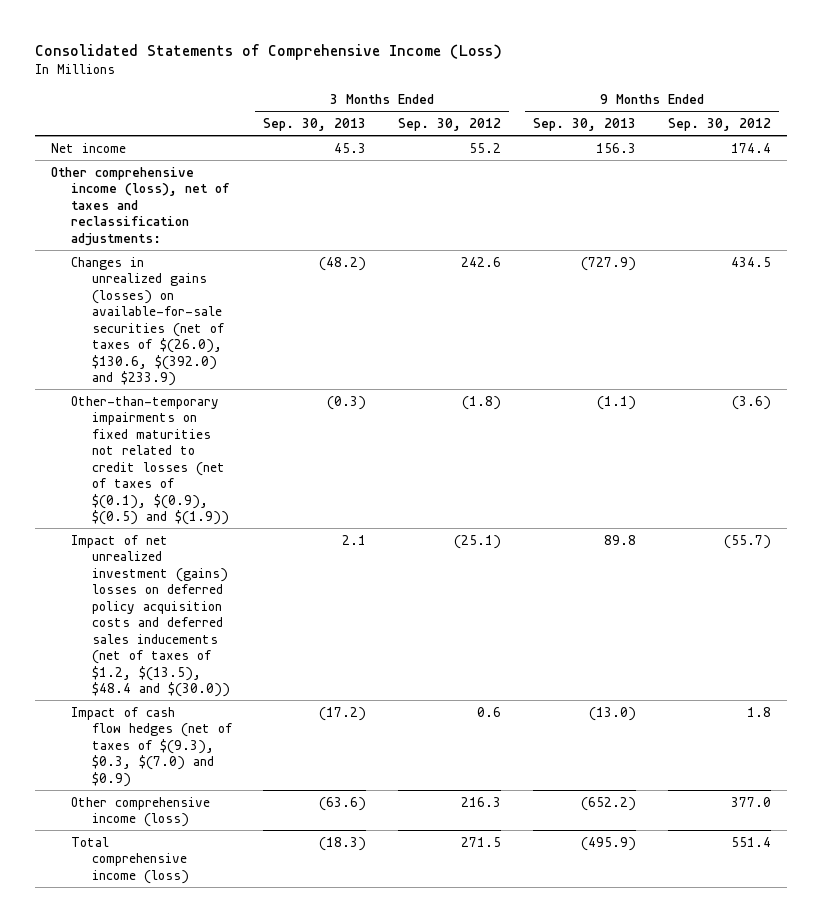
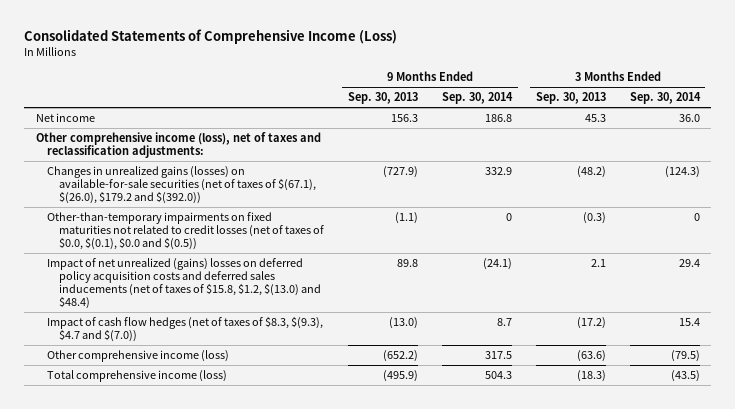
[398,118,502,132] Sep. 30, 2012 -> none
[667,118,771,132] Sep. 30, 2012 -> none
none -> [441,92,513,105] Sep. 30, 2014
none -> [629,92,701,105] Sep. 30, 2014
[71,256,224,387] Changes in unrealized gains (losses) on available-for-sale securities (net of taxes of $(26.0), $130.6, $(392.0) and $233.9) -> [47,166,316,205] Changes in unrealized gains (losses) on available-for-sale securities (net of taxes of $(67.1), $(26.0), $179.2 and $(392.0))
[71,395,229,526] Other-than-temporary impairments on fixed maturities not related to credit losses (net of taxes of $(0.1), $(0.9), $(0.5) and $(1.9)) -> [47,212,324,251] Other-than-temporary impairments on fixed maturities not related to credit losses (net of taxes of $0.0, $(0.1), $0.0 and $(0.5))
[71,534,230,698] Impact of net unrealized investment (gains) losses on deferred policy acquisition costs and deferred sales inducements (net of taxes of $1.2, $(13.5), $48.4 and $(30.0)) -> [47,258,321,310] Impact of net unrealized (gains) losses on deferred policy acquisition costs and deferred sales inducements (net of taxes of $15.8, $1.2, $(13.0) and $48.4)
[71,706,232,787] Impact of cash flow hedges (net of taxes of $(9.3), $0.3, $(7.0) and $0.9) -> [47,316,324,343] Impact of cash flow hedges (net of taxes of $8.3, $(9.3), $4.7 and $(7.0))

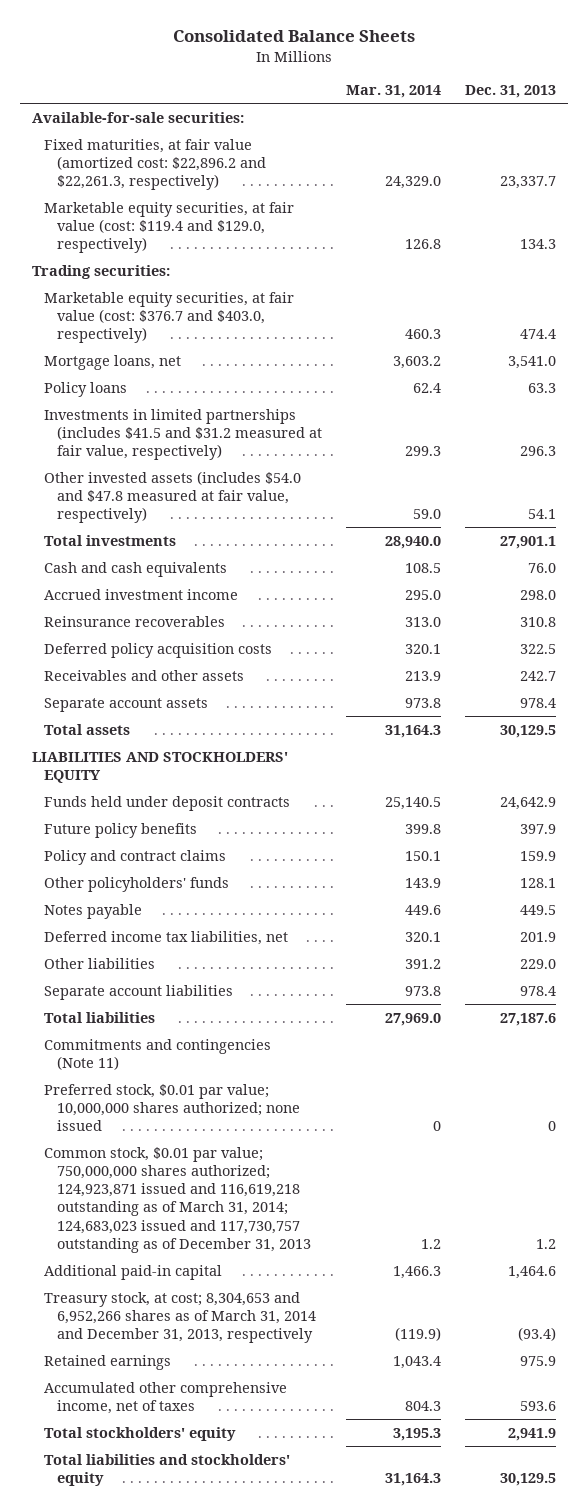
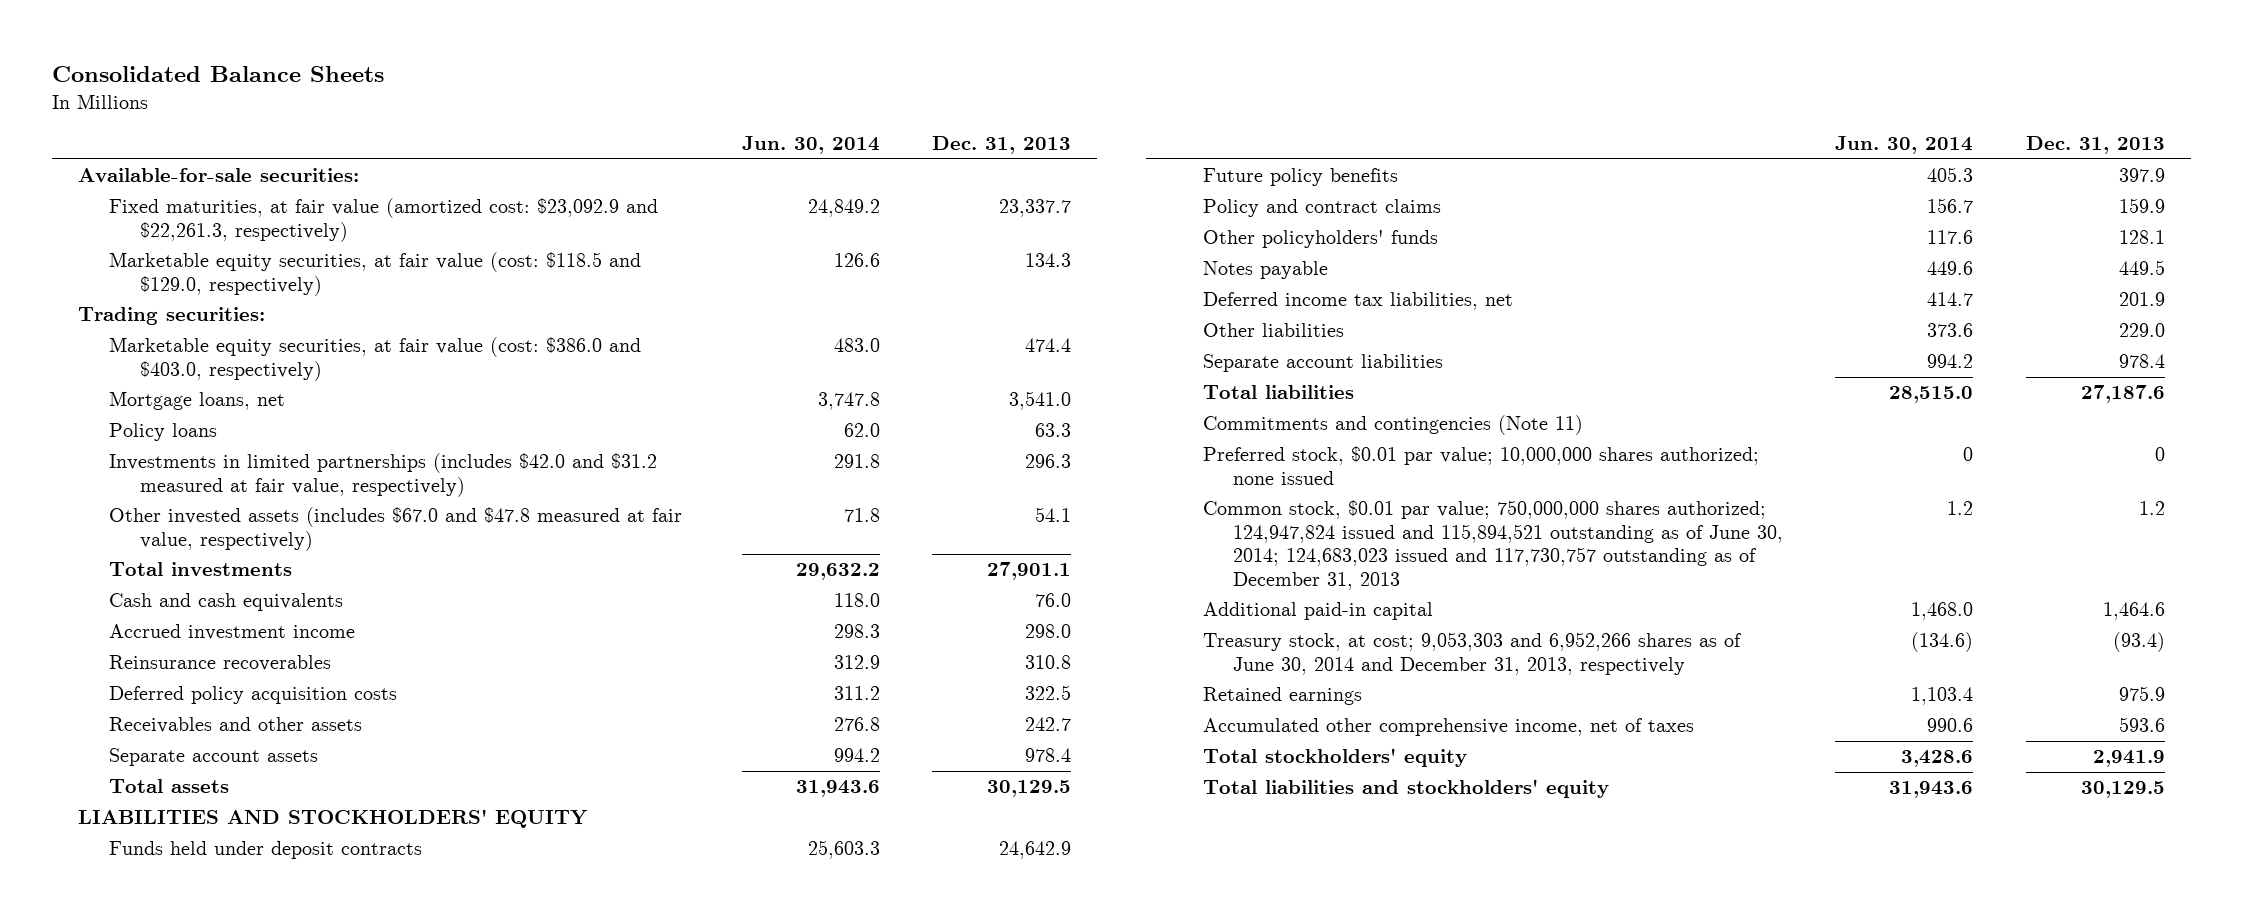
[345,85,441,99] Mar. 31, 2014 -> none
none -> [741,136,880,155] Jun. 30, 2014
[44,138,266,191] Fixed maturities, at fair value (amortized cost: $22,896.2 and $22,261.3, respectively) -> [108,198,658,242] Fixed maturities, at fair value (amortized cost: $23,092.9 and $22,261.3, respectively)
[44,201,295,254] Marketable equity securities, at fair value (cost: $119.4 and $129.0, respectively) -> [108,252,641,296] Marketable equity securities, at fair value (cost: $118.5 and $129.0, respectively)
[44,291,295,344] Marketable equity securities, at fair value (cost: $376.7 and $403.0, respectively) -> [108,337,641,381] Marketable equity securities, at fair value (cost: $386.0 and $403.0, respectively)
[44,408,322,461] Investments in limited partnerships (includes $41.5 and $31.2 measured at fair value, respectively) -> [108,453,657,497] Investments in limited partnerships (includes $42.0 and $31.2 measured at fair value, respectively)
[44,470,302,524] Other invested assets (includes $54.0 and $47.8 measured at fair value, respectively) -> [108,507,682,551] Other invested assets (includes $67.0 and $47.8 measured at fair value, respectively)
[44,1146,311,1253] Common stock, $0.01 par value; 750,000,000 shares authorized; 124,923,871 issued and 116,619,218 outstanding as of March 31, 2014; 124,683,023 issued and 117,730,757 outstanding as of December 31, 2013 -> [1202,500,1784,590] Common stock, $0.01 par value; 750,000,000 shares authorized; 124,947,824 issued and 115,894,521 outstanding as of June 30, 2014; 124,683,023 issued and 117,730,757 outstanding as of December 31, 2013
[44,1291,316,1344] Treasury stock, at cost; 8,304,653 and 6,952,266 shares as of March 31, 2014 and December 31, 2013, respectively -> [1202,632,1742,675] Treasury stock, at cost; 9,053,303 and 6,952,266 shares as of June 30, 2014 and December 31, 2013, respectively

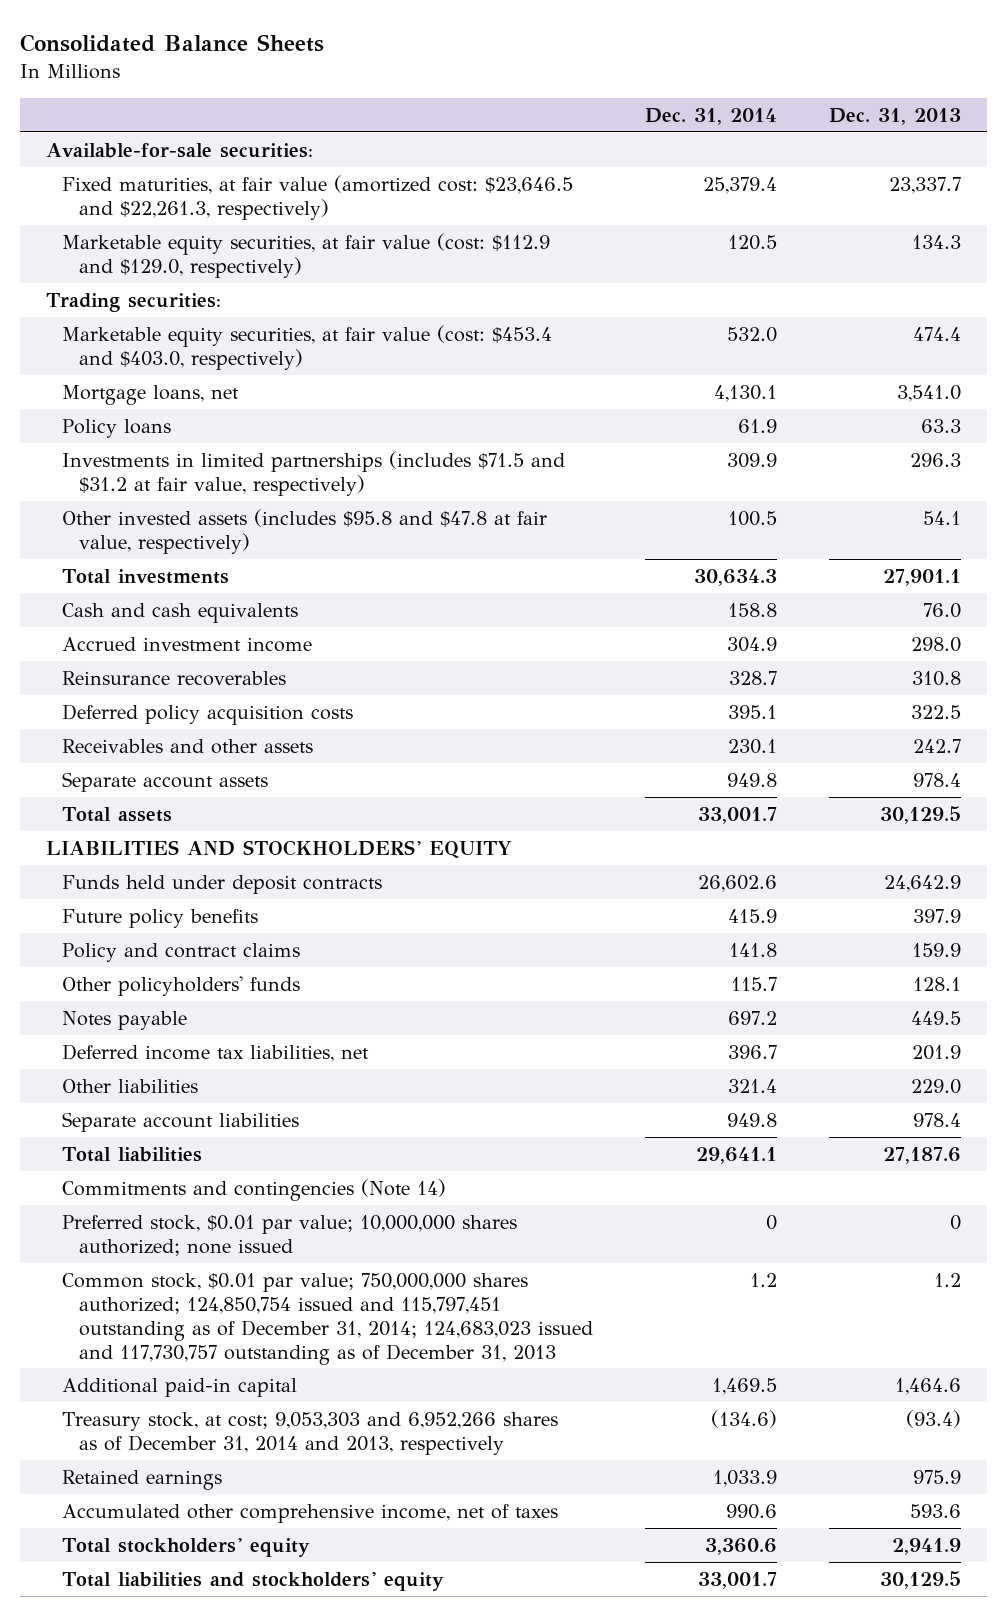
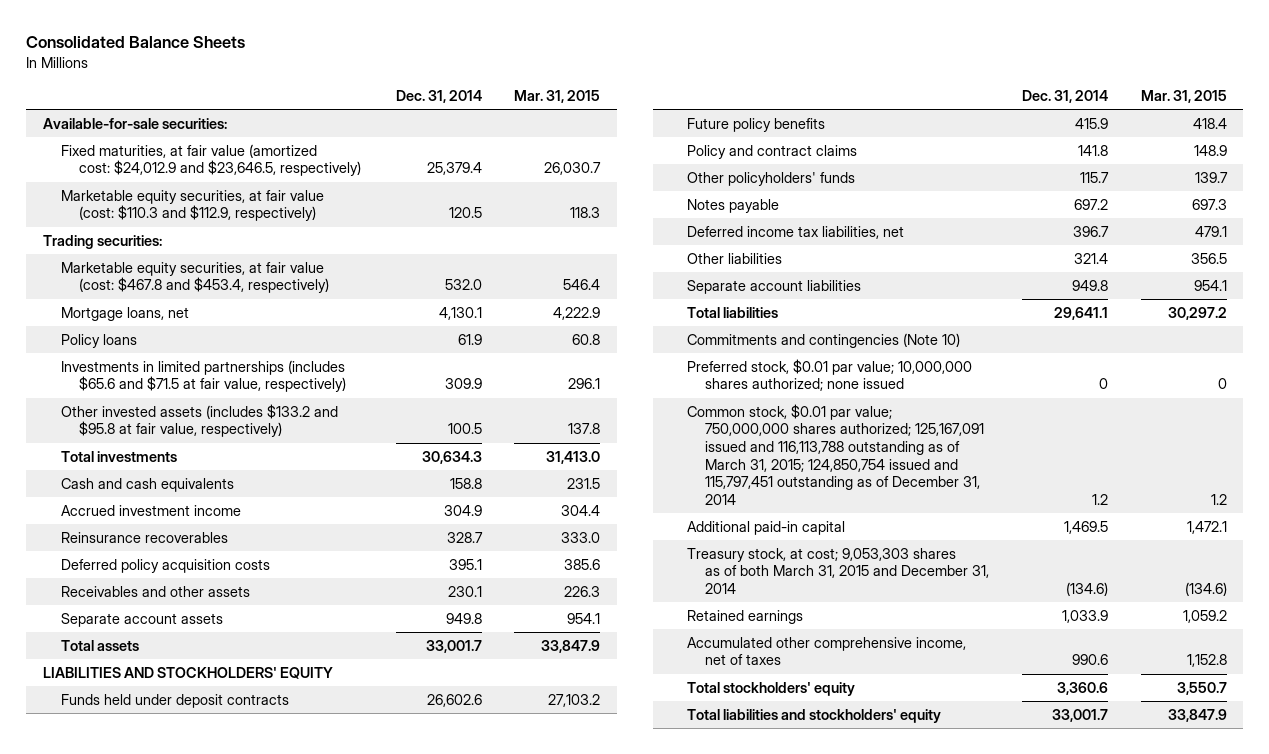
[829,108,962,126] Dec. 31, 2013 -> none
none -> [514,89,601,103] Mar. 31, 2015
[62,174,574,220] Fixed maturities, at fair value (amortized cost: $23,646.5 and $22,261.3, respectively) -> [60,143,362,177] Fixed maturities, at fair value (amortized cost: $24,012.9 and $23,646.5, respectively)
[62,232,551,278] Marketable equity securities, at fair value (cost: $112.9 and $129.0, respectively) -> [60,189,324,222] Marketable equity securities, at fair value (cost: $110.3 and $112.9, respectively)
[62,324,553,370] Marketable equity securities, at fair value (cost: $453.4 and $403.0, respectively) -> [60,261,330,294] Marketable equity securities, at fair value (cost: $467.8 and $453.4, respectively)
[62,450,566,496] Investments in limited partnerships (includes $71.5 and $31.2 at fair value, respectively) -> [60,359,347,393] Investments in limited partnerships (includes $65.6 and $71.5 at fair value, respectively)
[62,508,548,554] Other invested assets (includes $95.8 and $47.8 at fair value, respectively) -> [60,403,338,438] Other invested assets (includes $133.2 and $95.8 at fair value, respectively)
[62,1178,447,1201] Commitments and contingencies (Note 14) -> [687,332,961,348] Commitments and contingencies (Note 10)
[62,1272,593,1365] Common stock, $0.01 par value; 750,000,000 shares authorized; 124,850,754 issued and 115,797,451 outstanding as of December 31, 2014; 124,683,023 issued and 117,730,757 outstanding as of December 31, 2013 -> [687,403,985,505] Common stock, $0.01 par value; 750,000,000 shares authorized; 125,167,091 issued and 116,113,788 outstanding as of March 31, 2015; 124,850,754 issued and 115,797,451 outstanding as of December 31, 2014
[62,1411,559,1455] Treasury stock, at cost; 9,053,303 and 6,952,266 shares as of December 31, 2014 and 2013, respectively -> [687,547,990,595] Treasury stock, at cost; 9,053,303 shares as of both March 31, 2015 and December 31, 2014

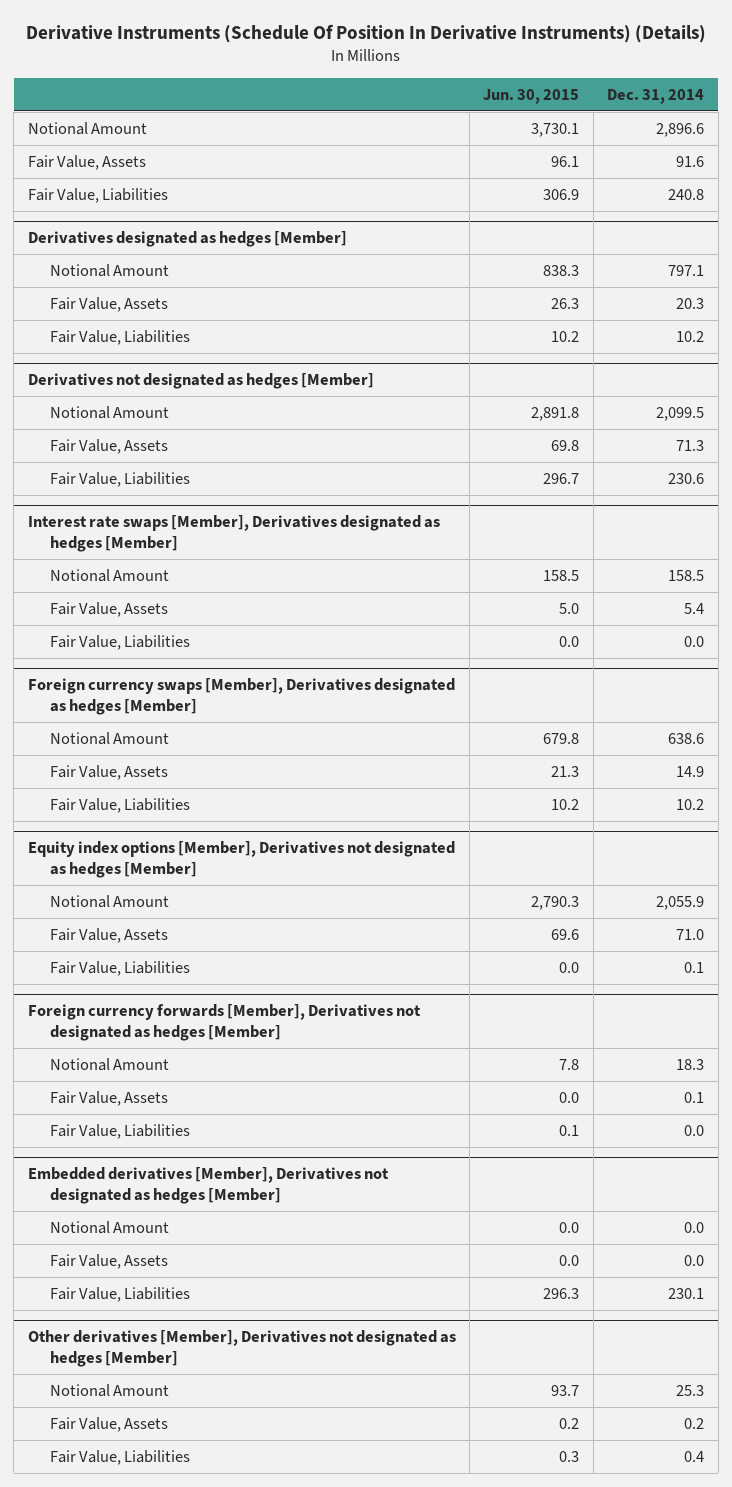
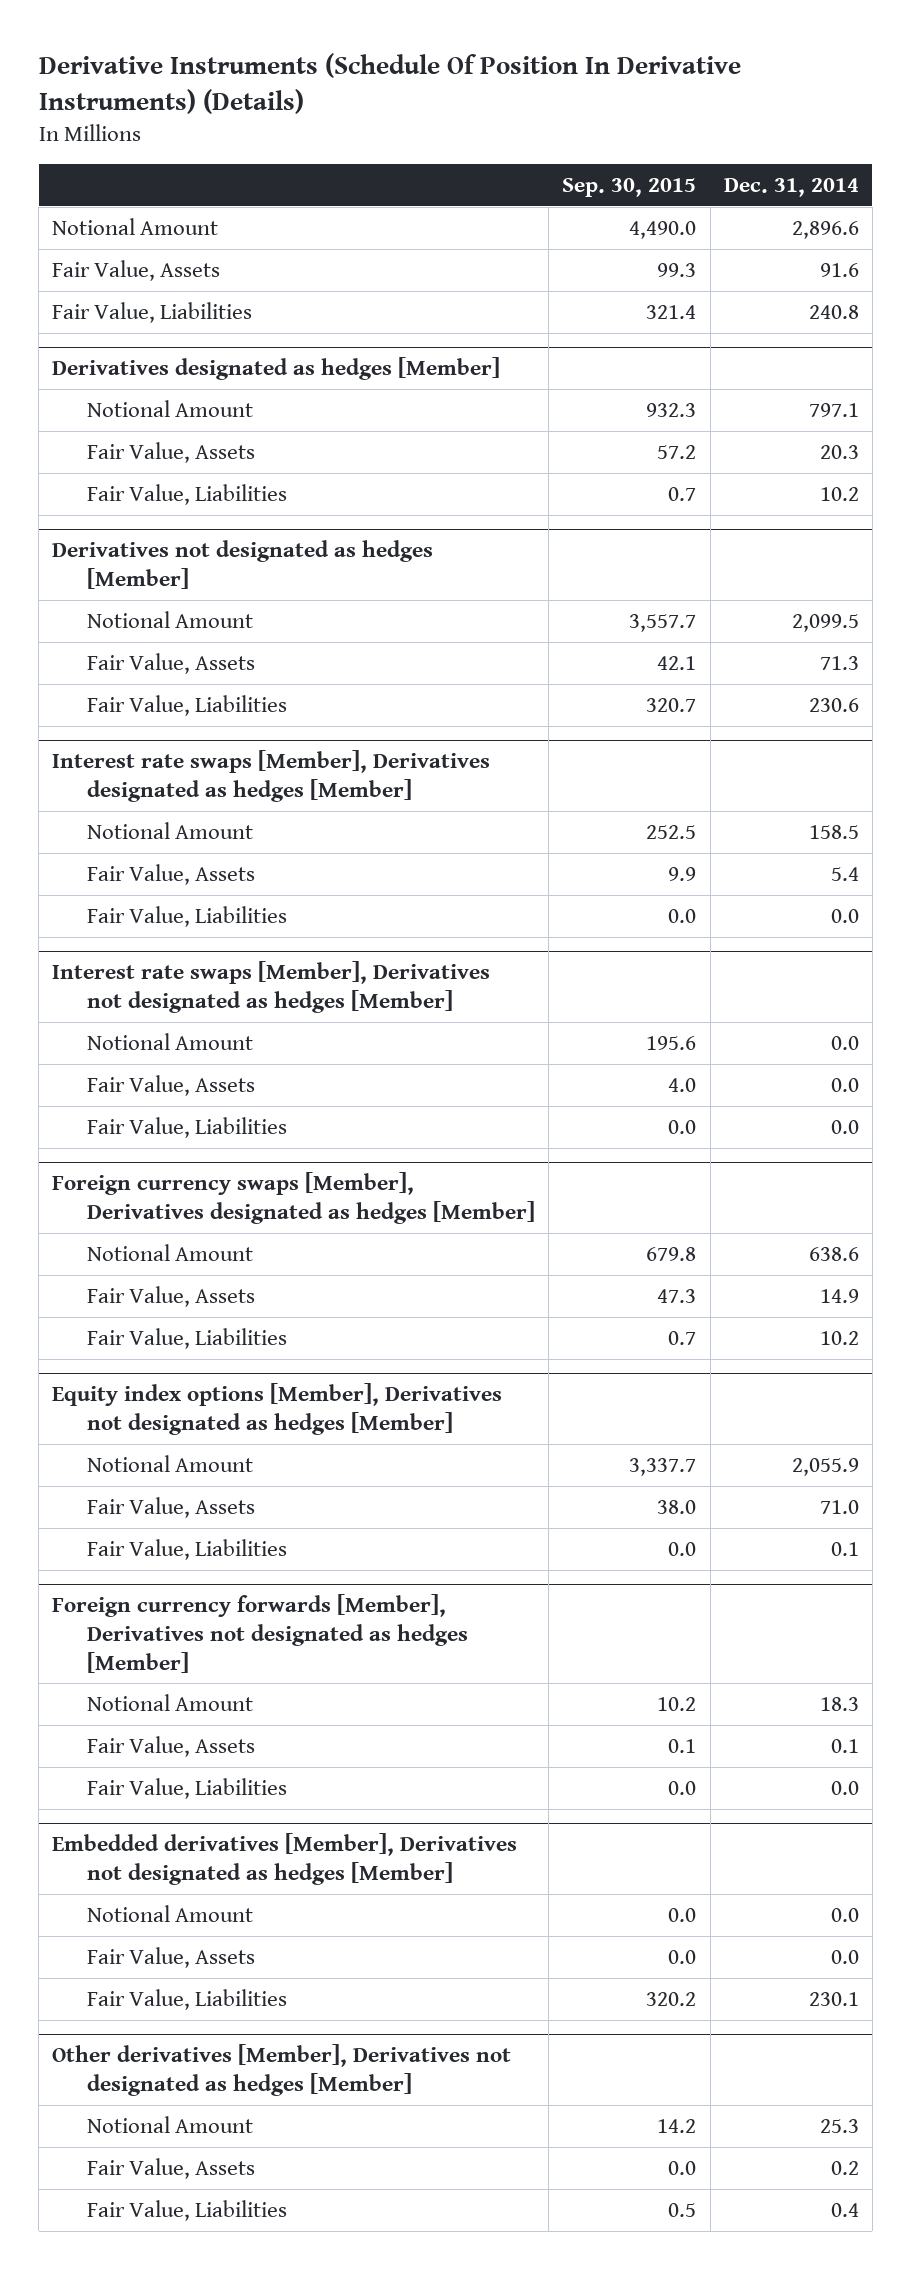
[483,88,580,104] Jun. 30, 2015 -> none
none -> [562,177,697,197] Sep. 30, 2015
none -> [52,961,491,1013] Interest rate swaps [Member], Derivatives not designated as hedges [Member]
none -> [87,1033,254,1051] Notional Amount
none -> [87,1075,256,1097] Fair Value, Assets
none -> [87,1117,288,1139] Fair Value, Liabilities

